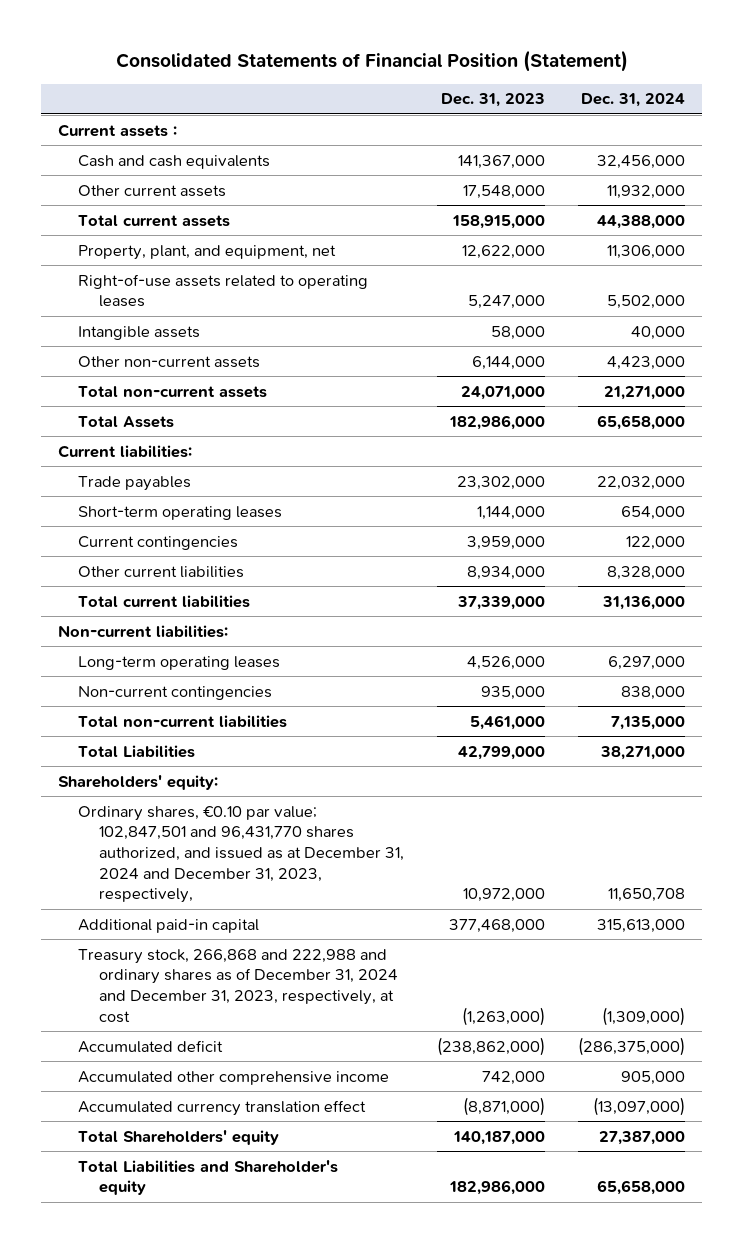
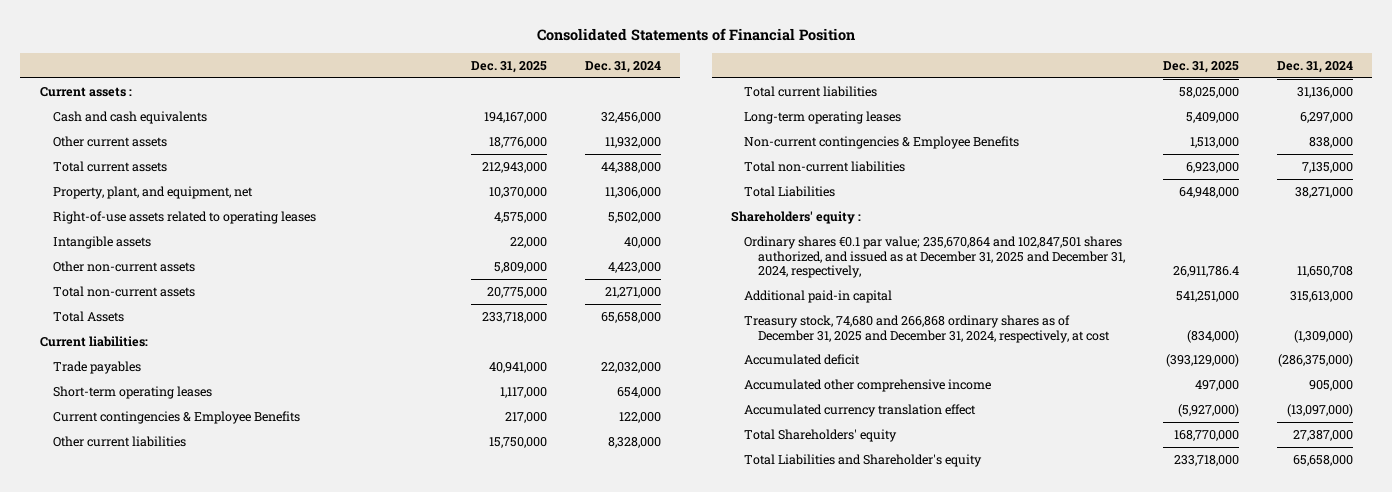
[115,50,628,73] Consolidated Statements of Financial Position (Statement) -> [537,28,856,42] Consolidated Statements of Financial Position
[440,93,545,108] Dec. 31, 2023 -> none
none -> [471,60,548,73] Dec. 31, 2025
[78,535,239,550] Current contingencies -> [52,410,300,424] Current contingencies & Employee Benefits
[58,624,229,638] Non-current liabilities: -> none
[78,685,273,700] Non-current contingencies -> [744,135,1020,149] Non-current contingencies & Employee Benefits
[58,774,219,790] Shareholders' equity: -> [731,210,862,224] Shareholders' equity :
[78,805,404,904] Ordinary shares, €0.10 par value; 102,847,501 and 96,431,770 shares authorized, and issued as at December 31, 2024 and December 31, 2023, respectively, -> [744,235,1125,279] Ordinary shares €0.1 par value; 235,670,864 and 102,847,501 shares authorized, and issued as at December 31, 2025 and December 31, 2024, respectively,
[78,948,398,1023] Treasury stock, 266,868 and 222,988 and ordinary shares as of December 31, 2024 and December 31, 2023, respectively, at cost -> [744,314,1110,343] Treasury stock, 74,680 and 266,868 ordinary shares as of December 31, 2025 and December 31, 2024, respectively, at cost

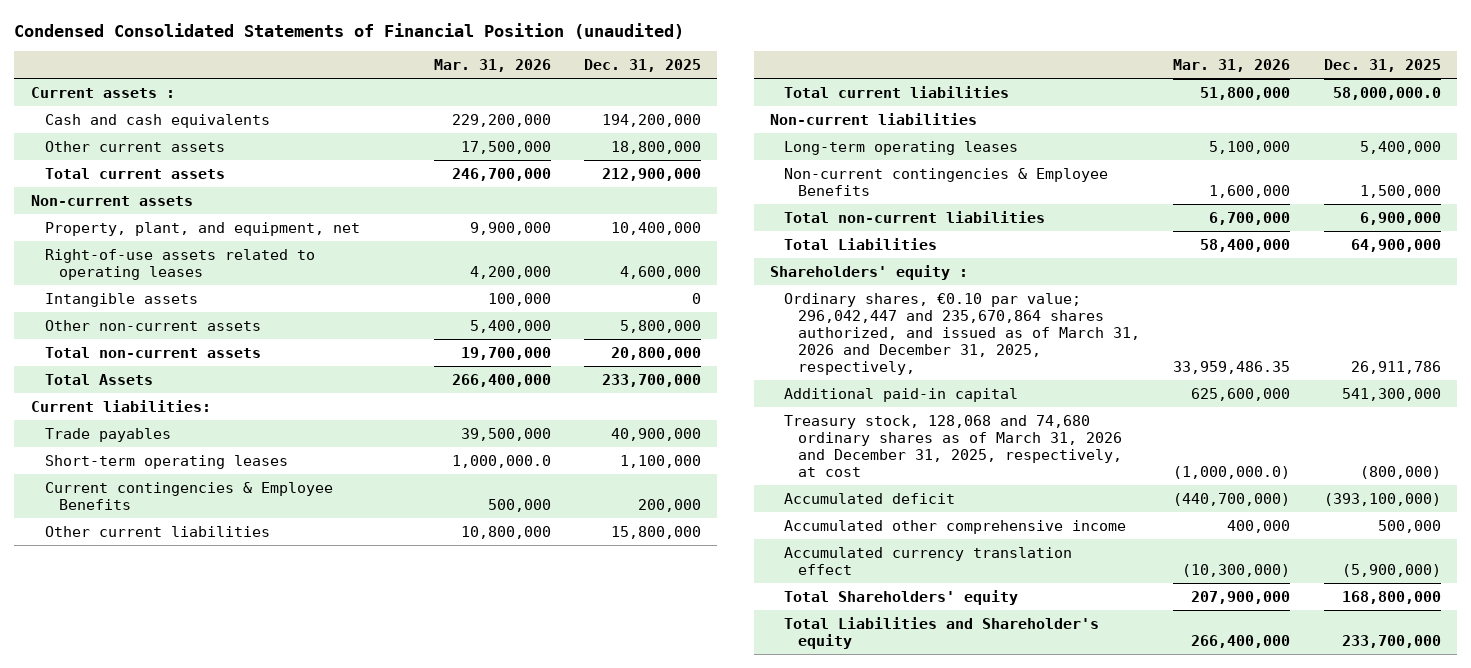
[537,28,856,42] Consolidated Statements of Financial Position -> [14,22,685,39] Condensed Consolidated Statements of Financial Position (unaudited)
[585,60,662,73] Dec. 31, 2024 -> none
none -> [433,58,551,72] Mar. 31, 2026
[484,111,548,123] 194,167,000 -> [601,113,701,127] 194,200,000
[489,136,548,148] 18,776,000 -> [610,140,701,154] 18,800,000
[482,161,548,173] 212,943,000 -> [601,167,701,181] 212,900,000
none -> [30,194,193,206] Non-current assets
[489,186,548,198] 10,370,000 -> [610,221,701,235] 10,400,000
[494,211,548,223] 4,575,000 -> [619,265,701,279] 4,600,000
[510,236,548,248] 22,000 -> [691,292,701,304] 0
[494,261,548,273] 5,809,000 -> [619,319,701,333] 5,800,000
[487,286,548,298] 20,775,000 -> [610,346,701,360] 20,800,000
[482,311,548,323] 233,718,000 -> [601,373,701,387] 233,700,000
[489,361,548,373] 40,941,000 -> [610,427,701,441] 40,900,000
[500,386,548,398] 1,117,000 -> [619,454,701,468] 1,100,000
[505,411,548,423] 217,000 -> [637,498,701,512] 200,000
[489,436,548,448] 15,750,000 -> [610,525,701,539] 15,800,000
[1178,86,1239,98] 58,025,000 -> [1332,86,1441,100] 58,000,000.0
none -> [770,112,978,125] Non-current liabilities
[1185,111,1239,123] 5,409,000 -> [1359,140,1441,154] 5,400,000
[1189,136,1239,148] 1,513,000 -> [1359,184,1441,198] 1,500,000
[1185,161,1239,173] 6,923,000 -> [1359,211,1441,225] 6,900,000
[1178,186,1239,198] 64,948,000 -> [1350,238,1441,252] 64,900,000
[744,235,1125,279] Ordinary shares €0.1 par value; 235,670,864 and 102,847,501 shares authorized, and issued as at December 31, 2025 and December 31, 2024, respectively, -> [784,292,1141,376] Ordinary shares, €0.10 par value; 296,042,447 and 235,670,864 shares authorized, and issued as of March 31, 2026 and December 31, 2025, respectively,
[1172,266,1239,278] 26,911,786.4 -> [1350,361,1441,375] 26,911,786
[1175,290,1239,302] 541,251,000 -> [1341,387,1441,401] 541,300,000
[744,314,1110,343] Treasury stock, 74,680 and 266,868 ordinary shares as of December 31, 2025 and December 31, 2024, respectively, at cost -> [784,414,1123,478] Treasury stock, 128,068 and 74,680 ordinary shares as of March 31, 2026 and December 31, 2025, respectively, at cost
[1186,329,1239,343] (834,000) -> [1359,466,1441,480] (800,000)
[1165,353,1239,367] (393,129,000) -> [1323,492,1441,506] (393,100,000)
[1194,379,1239,391] 497,000 -> [1377,519,1441,533] 500,000
[1177,403,1239,417] (5,927,000) -> [1341,563,1441,577] (5,900,000)
[1173,429,1239,441] 168,770,000 -> [1341,590,1441,604] 168,800,000
[1173,454,1239,466] 233,718,000 -> [1341,634,1441,648] 233,700,000

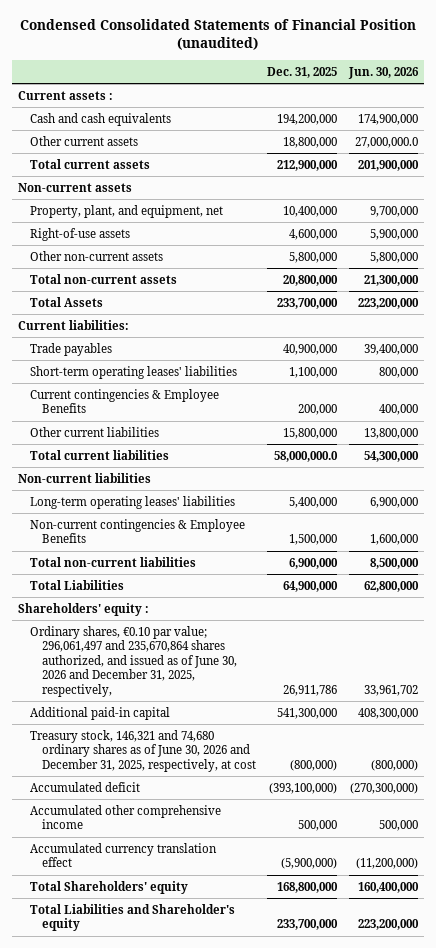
[433,58,551,72] Mar. 31, 2026 -> none
none -> [348,66,420,79] Jun. 30, 2026
[44,292,198,307] Intangible assets -> none
[44,248,315,280] Right-of-use assets related to operating leases -> [29,227,130,241] Right-of-use assets
[44,454,288,469] Short-term operating leases -> [29,365,237,379] Short-term operating leases' liabilities
[784,140,1019,155] Long-term operating leases -> [29,495,235,509] Long-term operating leases' liabilities
[784,292,1141,376] Ordinary shares, €0.10 par value; 296,042,447 and 235,670,864 shares authorized, and issued as of March 31, 2026 and December 31, 2025, respectively, -> [29,625,237,697] Ordinary shares, €0.10 par value; 296,061,497 and 235,670,864 shares authorized, and issued as of June 30, 2026 and December 31, 2025, respectively,
[784,414,1123,478] Treasury stock, 128,068 and 74,680 ordinary shares as of March 31, 2026 and December 31, 2025, respectively, at cost -> [29,729,256,772] Treasury stock, 146,321 and 74,680 ordinary shares as of June 30, 2026 and December 31, 2025, respectively, at cost

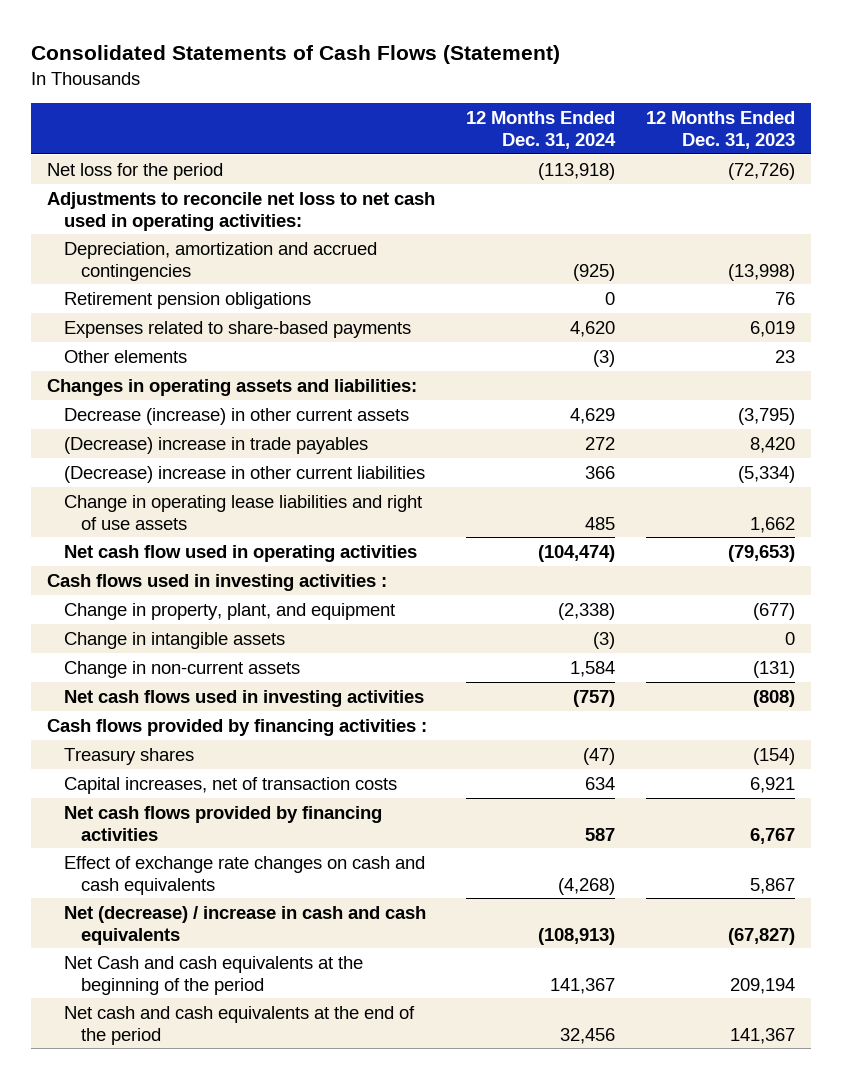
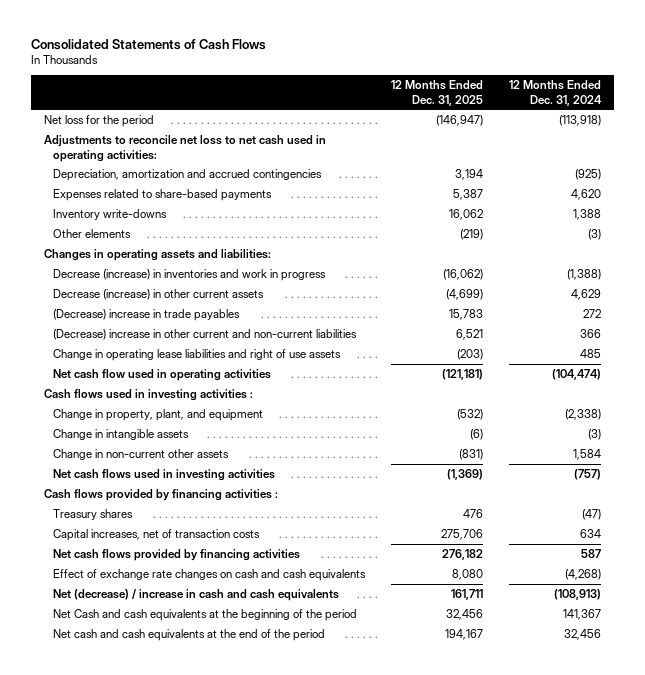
[31,44,561,64] Consolidated Statements of Cash Flows (Statement) -> [31,38,267,50] Consolidated Statements of Cash Flows
[645,110,795,149] 12 Months Ended Dec. 31, 2023 -> none
none -> [390,80,483,106] 12 Months Ended Dec. 31, 2025
[63,291,311,309] Retirement pension obligations -> none
none -> [53,209,168,221] Inventory write-downs
none -> [53,269,327,282] Decrease (increase) in inventories and work in progress
[63,465,425,483] (Decrease) increase in other current liabilities -> [53,329,358,341] (Decrease) increase in other current and non-current liabilities
[63,660,300,678] Change in non-current assets -> [53,449,230,461] Change in non-current other assets

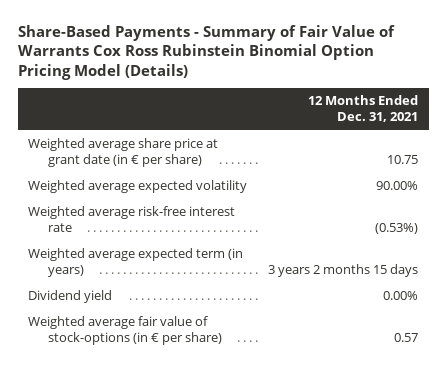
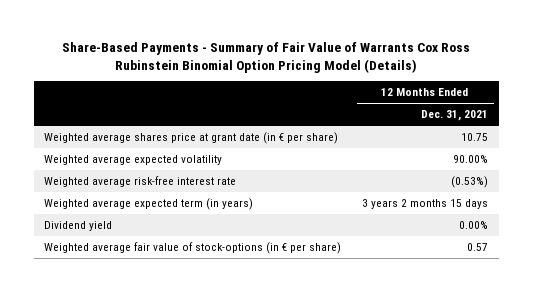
[28,138,219,168] Weighted average share price at grant date (in € per share) -> [44,132,339,145] Weighted average shares price at grant date (in € per share)

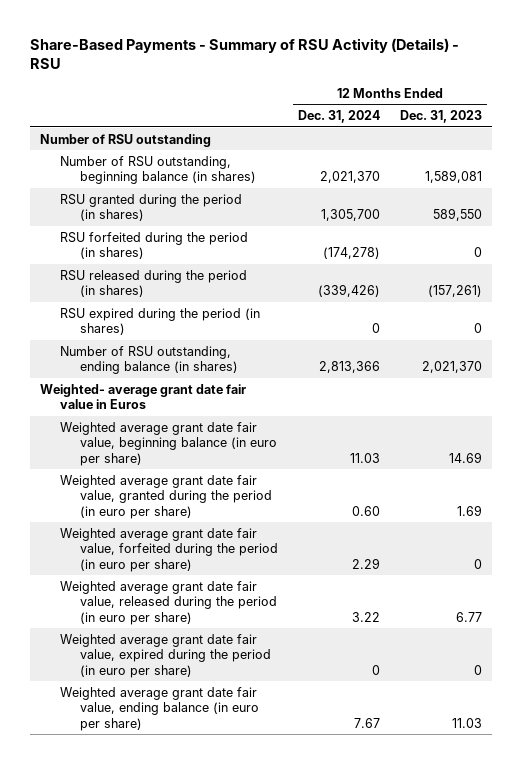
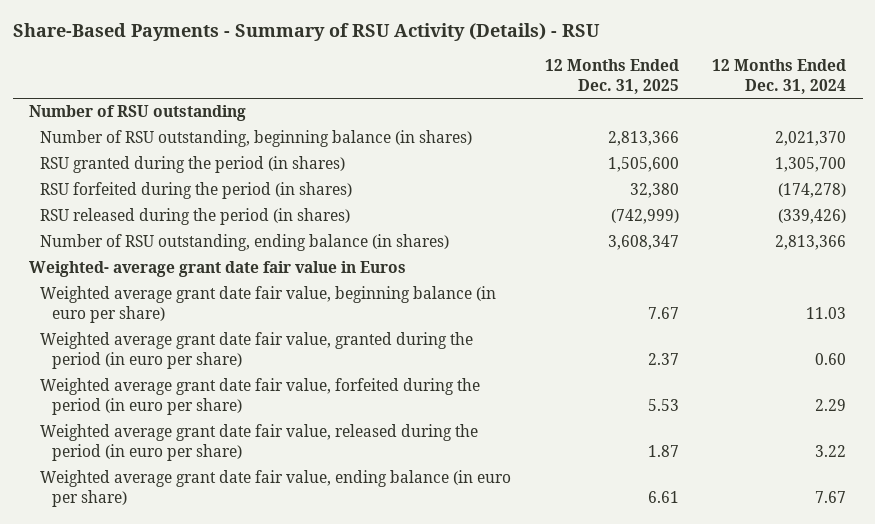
[400,110,483,124] Dec. 31, 2023 -> none
none -> [544,58,679,94] 12 Months Ended Dec. 31, 2025
[60,307,261,336] RSU expired during the period (in shares) -> none
[60,633,271,678] Weighted average grant date fair value, expired during the period (in euro per share) -> none

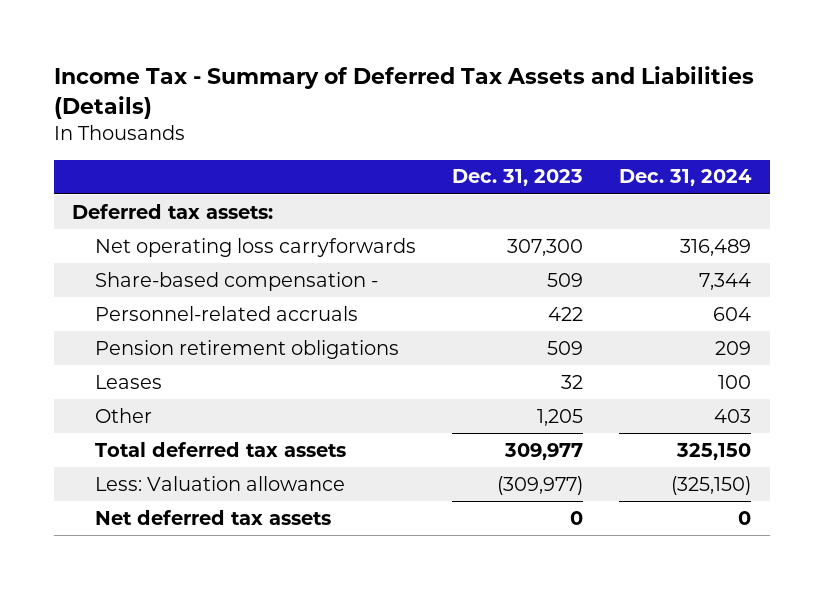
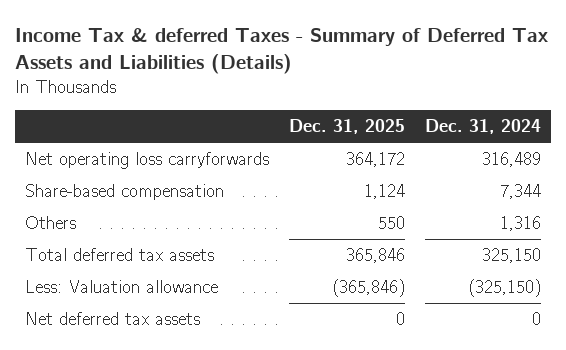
[54,66,755,120] Income Tax - Summary of Deferred Tax Assets and Liabilities (Details) -> [14,28,548,75] Income Tax & deferred Taxes - Summary of Deferred Tax Assets and Liabilities (Details)
[452,169,584,187] Dec. 31, 2023 -> none
none -> [288,119,405,135] Dec. 31, 2025
[72,203,274,219] Deferred tax assets: -> none
[94,305,358,321] Personnel-related accruals -> none
[94,339,399,359] Pension retirement obligations -> none
[94,374,162,389] Leases -> none
[94,271,378,291] Share-based compensation - -> [24,184,224,201] Share-based compensation
[94,407,152,423] Other -> [24,216,76,230] Others
[714,408,752,423] 403 -> [499,216,541,232] 1,316

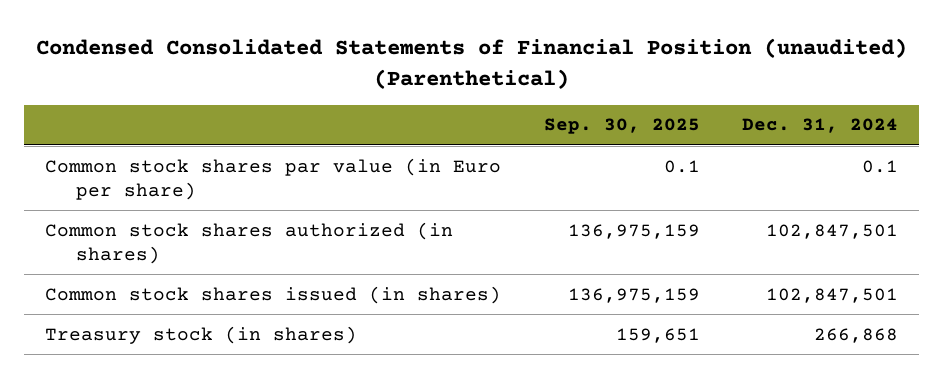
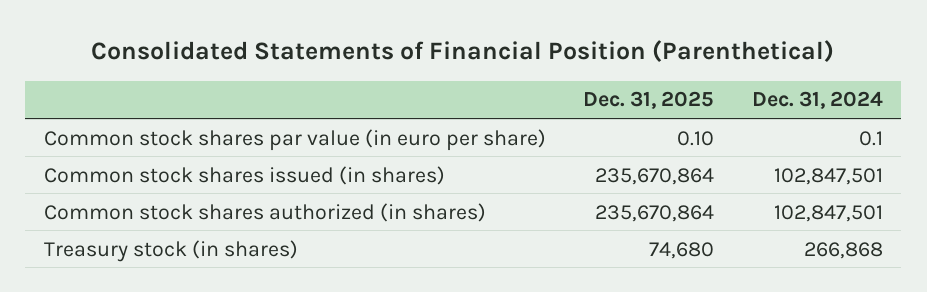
[35,38,907,90] Condensed Consolidated Statements of Financial Position (unaudited) (Parenthetical) -> [91,40,835,63] Consolidated Statements of Financial Position (Parenthetical)
[543,118,700,135] Sep. 30, 2025 -> none
none -> [583,91,715,110] Dec. 31, 2025
[45,157,502,200] Common stock shares par value (in Euro per share) -> [44,128,547,151] Common stock shares par value (in euro per share)
[45,221,454,264] Common stock shares authorized (in shares) -> [44,202,487,222] Common stock shares authorized (in shares)

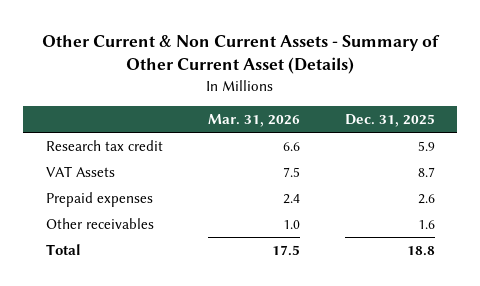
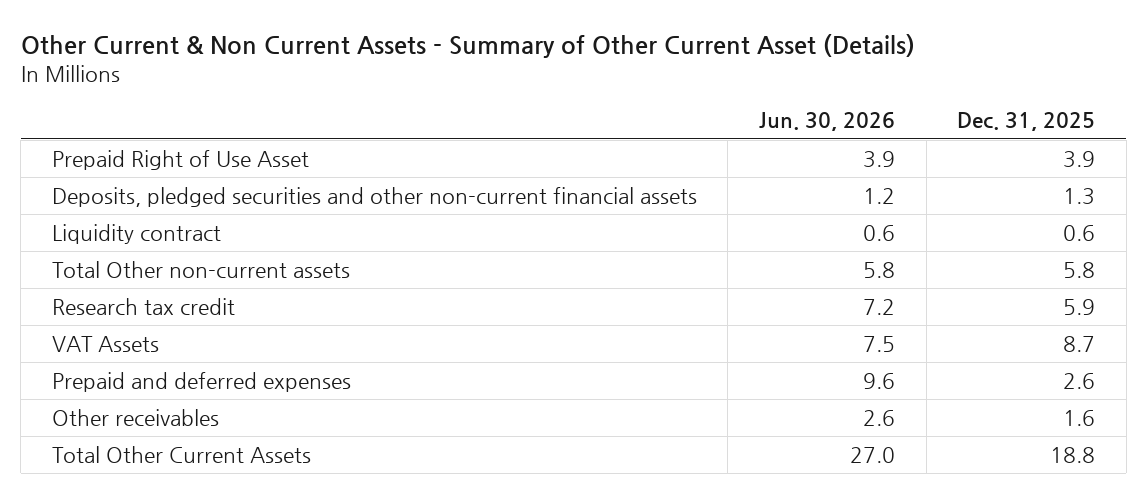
[207,113,300,127] Mar. 31, 2026 -> none
none -> [758,112,895,132] Jun. 30, 2026
none -> [51,149,309,170] Prepaid Right of Use Asset
none -> [51,186,697,207] Deposits, pledged securities and other non-current financial assets
none -> [51,223,221,244] Liquidity contract
none -> [51,260,350,278] Total Other non-current assets
[45,192,153,208] Prepaid expenses -> [51,371,351,392] Prepaid and deferred expenses
[45,244,81,256] Total -> [51,445,311,463] Total Other Current Assets

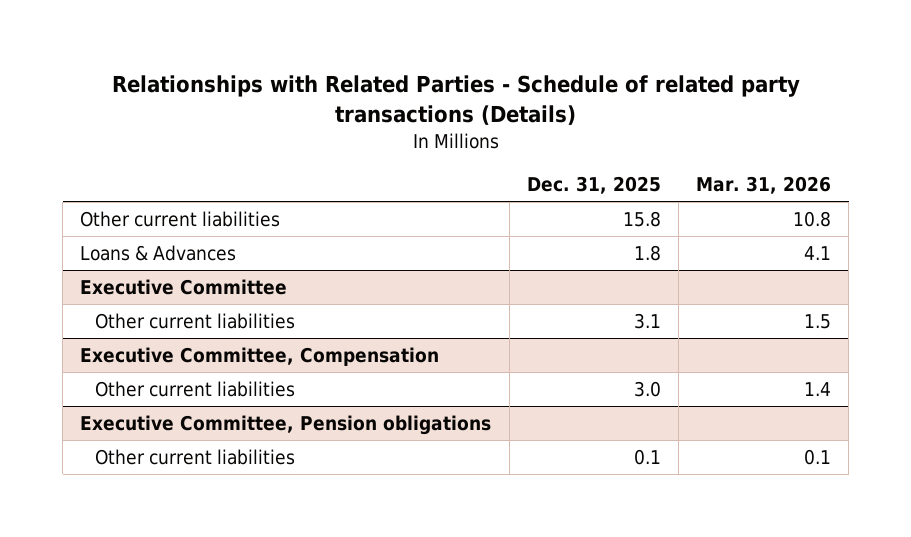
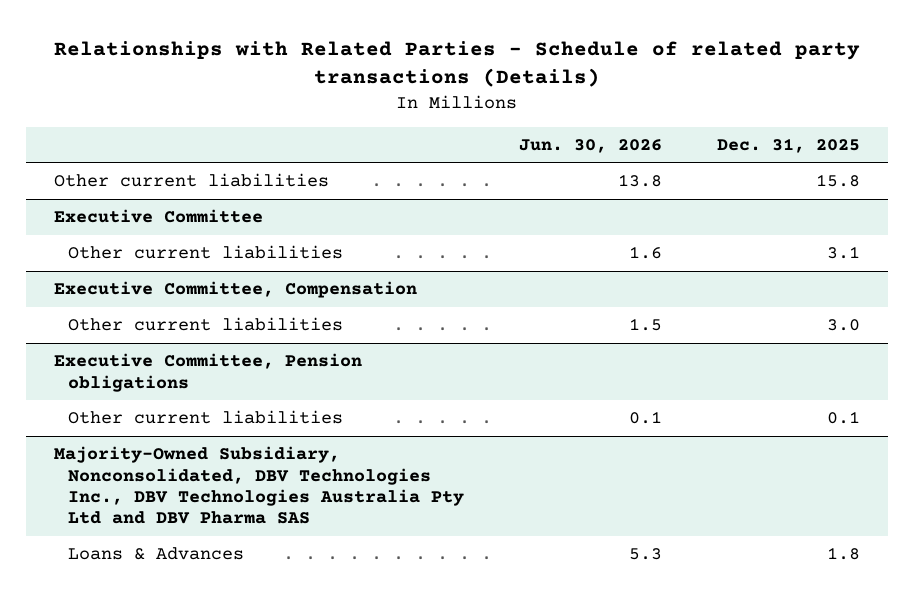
[695,175,831,194] Mar. 31, 2026 -> none
none -> [519,138,663,153] Jun. 30, 2026
[80,245,237,262] Loans & Advances -> none
none -> [53,446,465,525] Majority-Owned Subsidiary, Nonconsolidated, DBV Technologies Inc., DBV Technologies Australia Pty Ltd and DBV Pharma SAS
none -> [68,547,245,561] Loans & Advances

